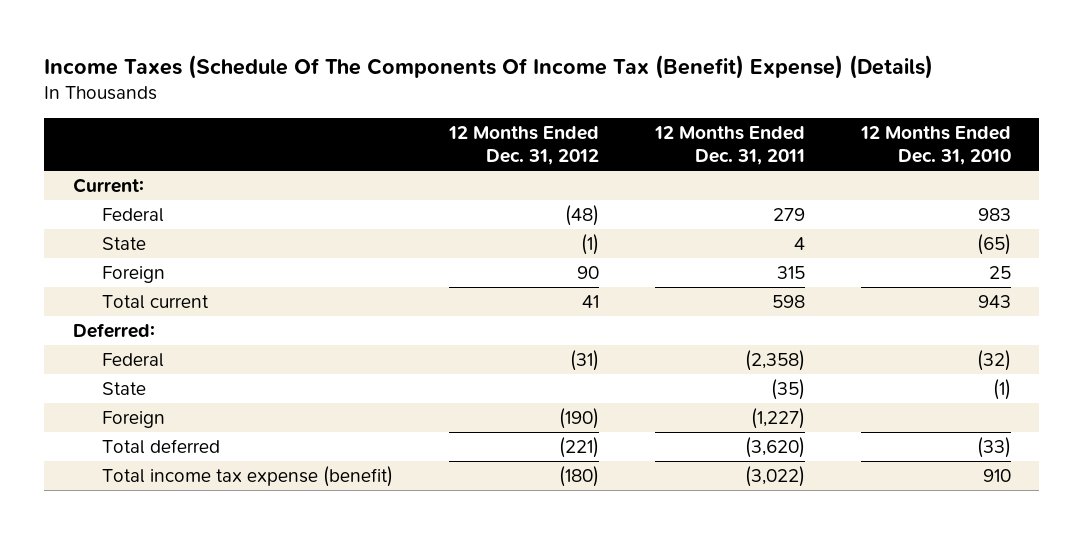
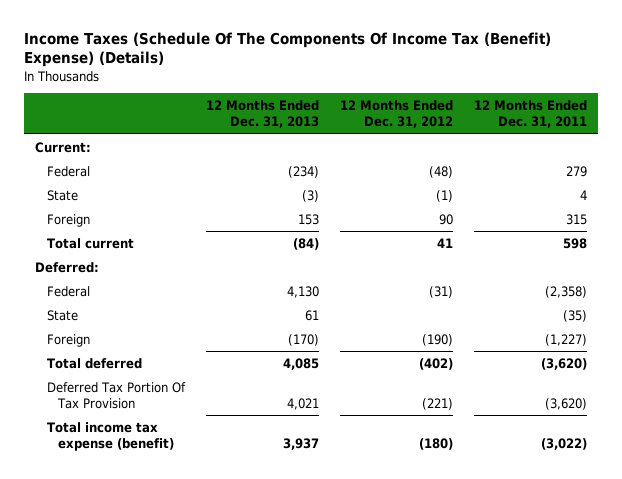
[860,126,1012,166] 12 Months Ended Dec. 31, 2010 -> none
none -> [205,100,319,129] 12 Months Ended Dec. 31, 2013
[558,436,599,458] (221) -> [418,357,453,370] (402)
none -> [46,381,186,409] Deferred Tax Portion Of Tax Provision

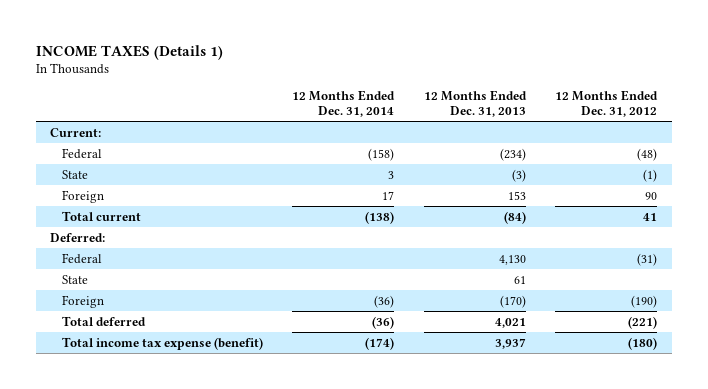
[24,31,552,68] Income Taxes (Schedule Of The Components Of Income Tax (Benefit) Expense) (Details) -> [35,44,223,60] INCOME TAXES (Details 1)
[474,100,588,129] 12 Months Ended Dec. 31, 2011 -> none
none -> [292,90,396,118] 12 Months Ended Dec. 31, 2014
[46,381,186,409] Deferred Tax Portion Of Tax Provision -> none
[282,357,319,370] 4,085 -> [494,317,526,328] 4,021
[418,357,453,370] (402) -> [628,315,658,329] (221)

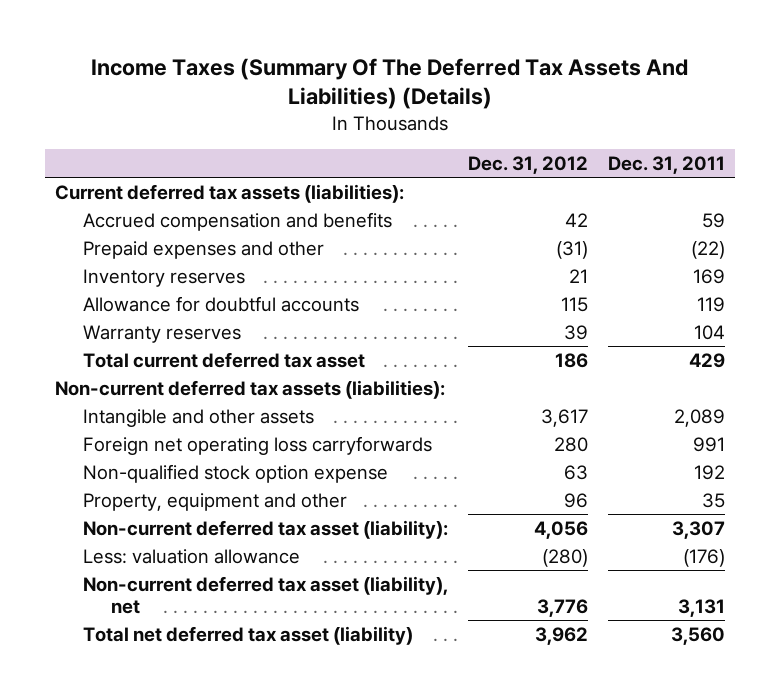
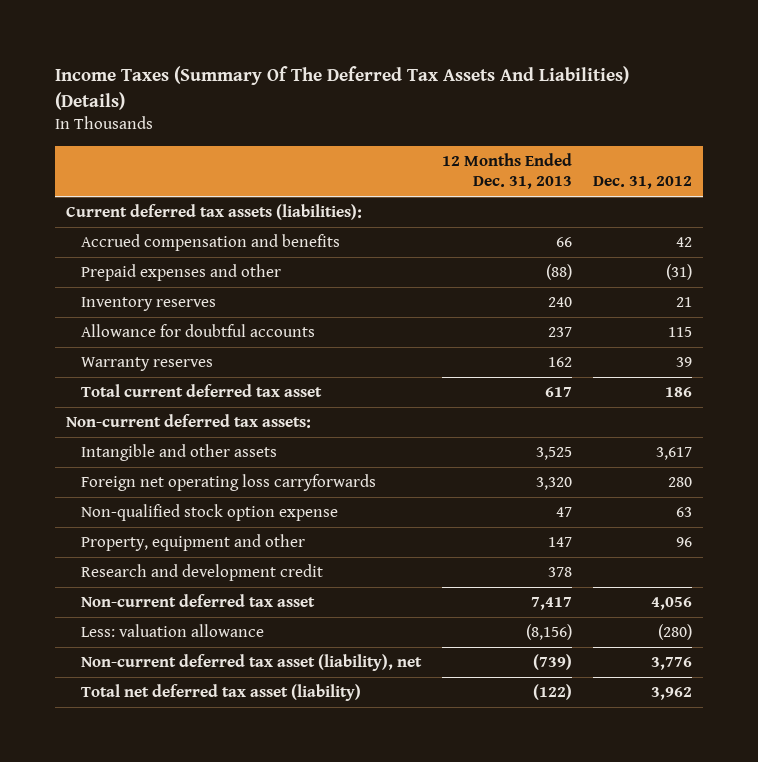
[608,155,726,174] Dec. 31, 2011 -> none
none -> [442,152,573,190] 12 Months Ended Dec. 31, 2013
[55,379,446,399] Non-current deferred tax assets (liabilities): -> [65,414,311,429] Non-current deferred tax assets:
none -> [80,564,323,582] Research and development credit
[83,519,449,539] Non-current deferred tax asset (liability): -> [80,594,315,608] Non-current deferred tax asset

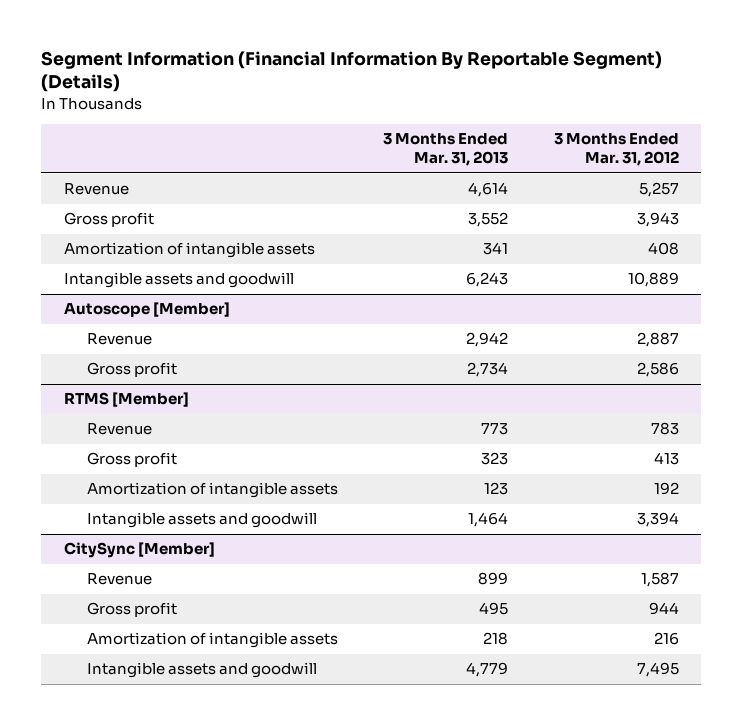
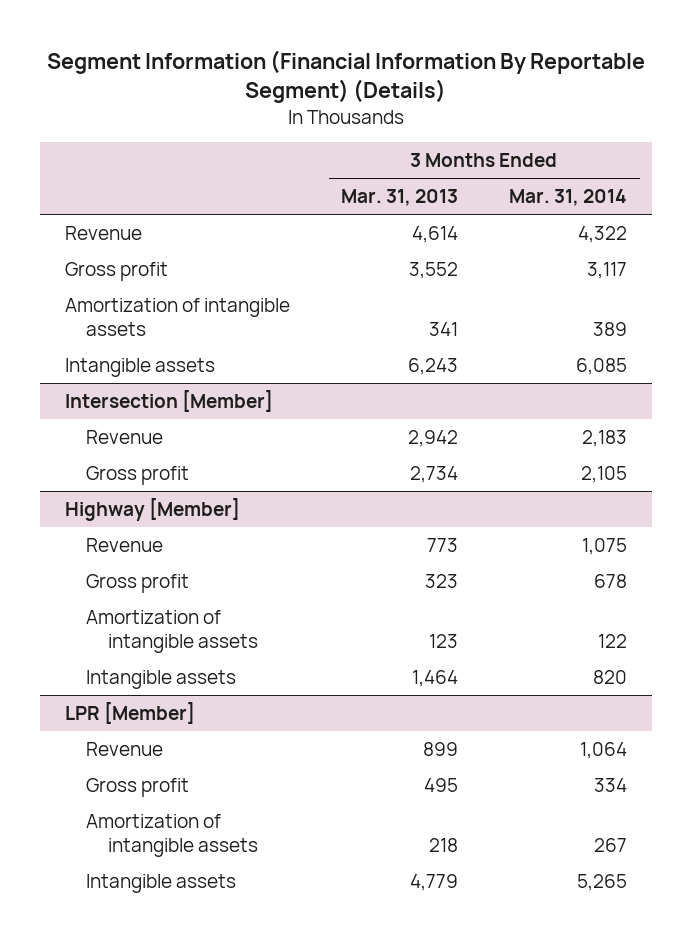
[553,133,679,167] 3 Months Ended Mar. 31, 2012 -> none
none -> [509,188,628,206] Mar. 31, 2014
[63,302,230,318] Autoscope [Member] -> none
[63,272,294,289] Intangible assets and goodwill -> [65,357,216,377] Intangible assets
none -> [65,389,274,412] Intersection [Member]
[63,392,189,408] RTMS [Member] -> none
none -> [65,497,241,521] Highway [Member]
[63,542,215,559] CitySync [Member] -> none
[86,512,317,529] Intangible assets and goodwill -> [86,669,237,689] Intangible assets
none -> [65,701,196,724] LPR [Member]
[86,662,317,679] Intangible assets and goodwill -> [86,873,237,893] Intangible assets

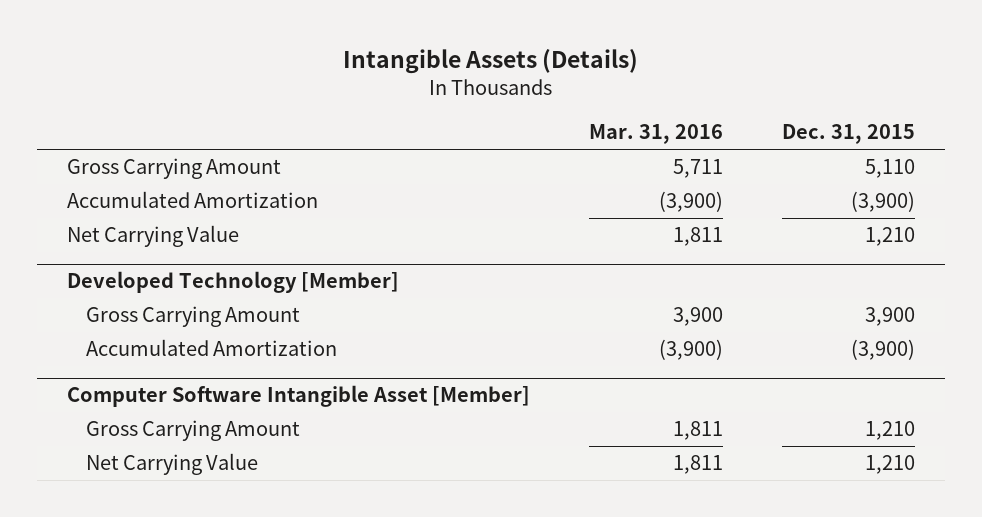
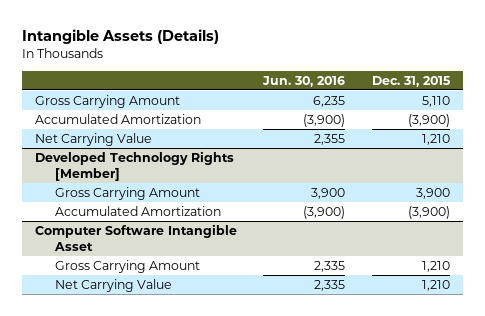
[589,124,724,145] Mar. 31, 2016 -> none
none -> [262,75,346,87] Jun. 30, 2016
[67,271,400,294] Developed Technology [Member] -> [34,150,234,181] Developed Technology Rights [Member]
[67,385,531,408] Computer Software Intangible Asset [Member] -> [34,223,237,251] Computer Software Intangible Asset

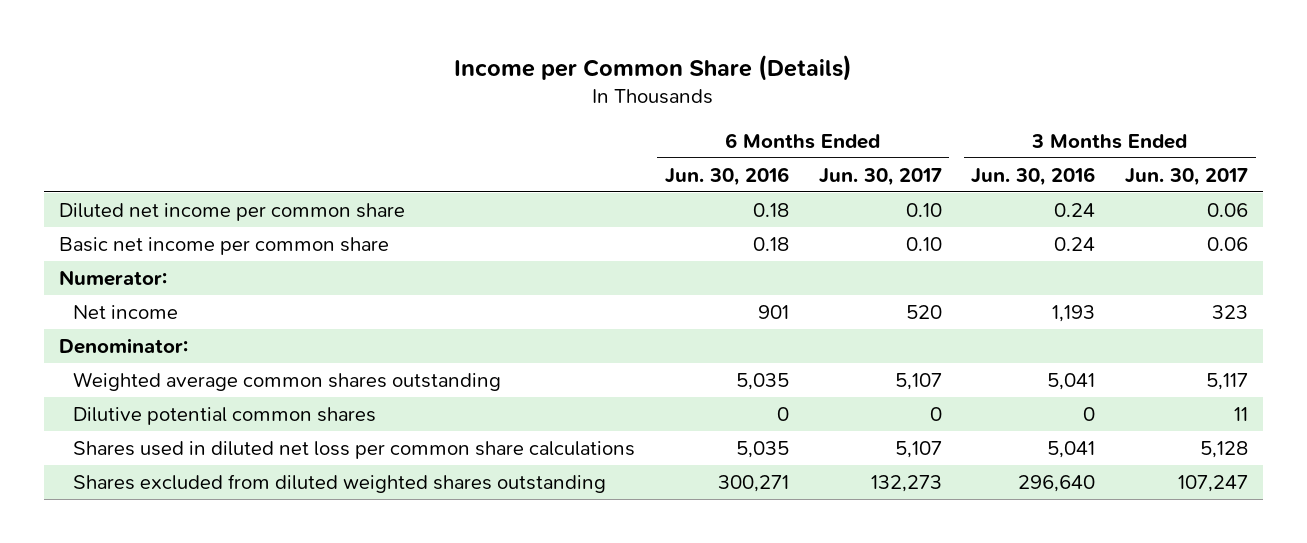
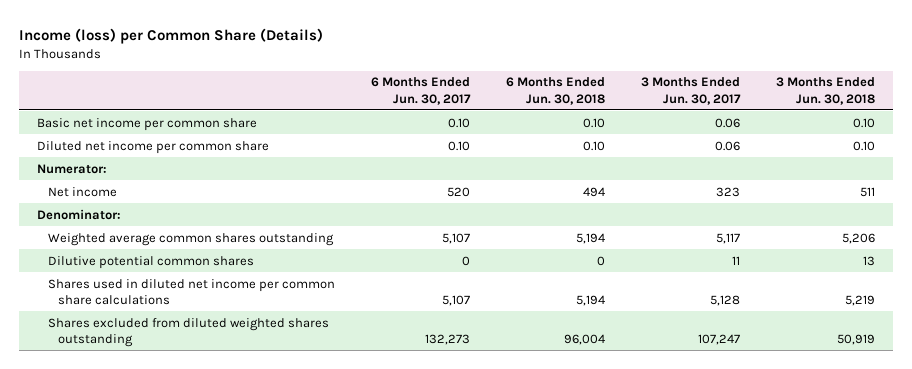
[454,54,853,81] Income per Common Share (Details) -> [19,27,324,44] Income (loss) per Common Share (Details)
[664,166,789,186] Jun. 30, 2016 -> none
[971,166,1096,186] Jun. 30, 2016 -> none
none -> [505,77,605,105] 6 Months Ended Jun. 30, 2018
none -> [775,77,875,105] 3 Months Ended Jun. 30, 2018
[58,202,405,221] Diluted net income per common share -> [37,140,270,154] Diluted net income per common share
[73,440,636,459] Shares used in diluted net loss per common share calculations -> [47,278,335,305] Shares used in diluted net income per common share calculations

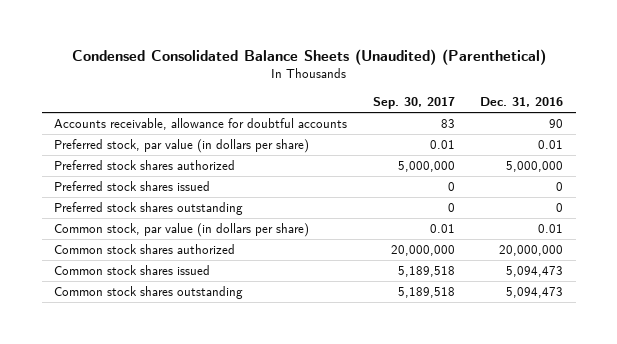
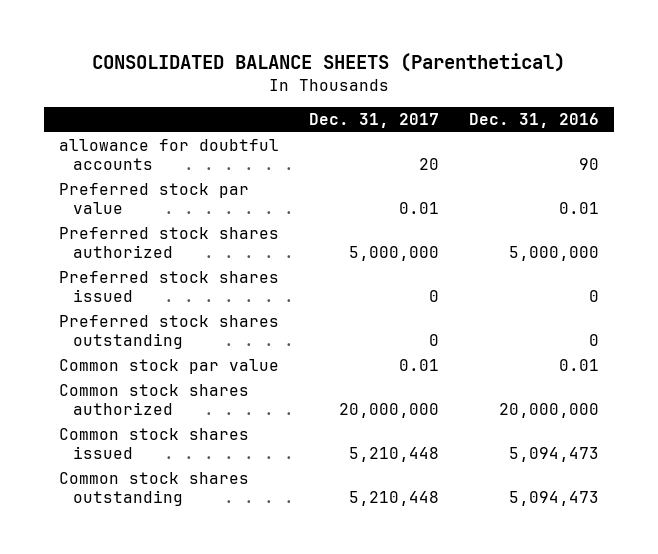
[71,49,546,66] Condensed Consolidated Balance Sheets (Unaudited) (Parenthetical) -> [91,53,565,73] CONSOLIDATED BALANCE SHEETS (Parenthetical)
[372,96,455,109] Sep. 30, 2017 -> none
none -> [308,113,439,129] Dec. 31, 2017
[54,118,348,131] Accounts receivable, allowance for doubtful accounts -> [58,139,279,171] allowance for doubtful accounts
[54,139,310,154] Preferred stock, par value (in dollars per share) -> [58,183,249,215] Preferred stock par value
[54,223,310,238] Common stock, par value (in dollars per share) -> [58,359,279,375] Common stock par value

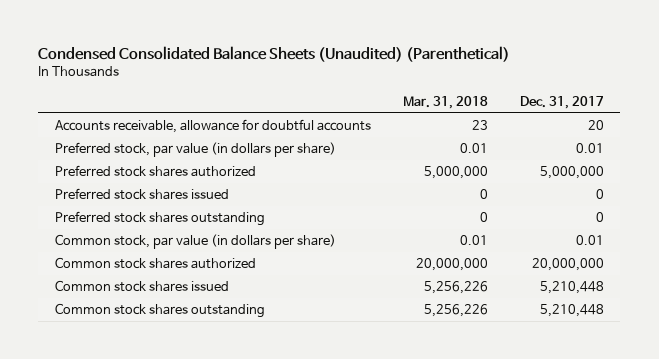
[91,53,565,73] CONSOLIDATED BALANCE SHEETS (Parenthetical) -> [38,45,511,62] Condensed Consolidated Balance Sheets (Unaudited) (Parenthetical)
[468,113,599,129] Dec. 31, 2016 -> none
none -> [402,95,488,109] Mar. 31, 2018
[58,139,279,171] allowance for doubtful accounts -> [54,119,371,134] Accounts receivable, allowance for doubtful accounts
[58,183,249,215] Preferred stock par value -> [54,142,336,158] Preferred stock, par value (in dollars per share)
[58,359,279,375] Common stock par value -> [54,234,336,250] Common stock, par value (in dollars per share)

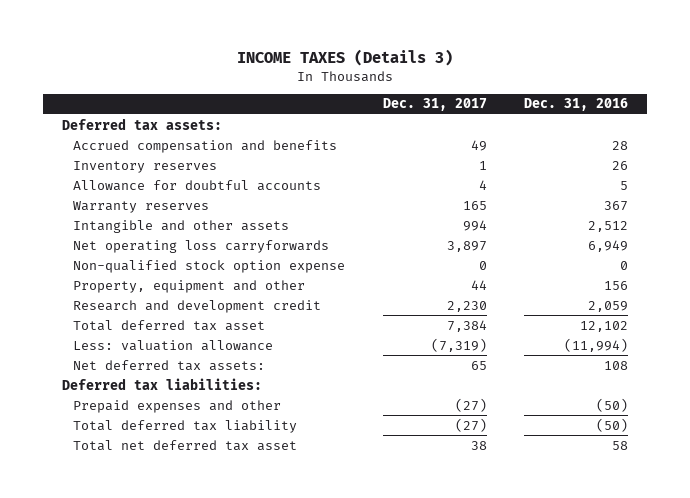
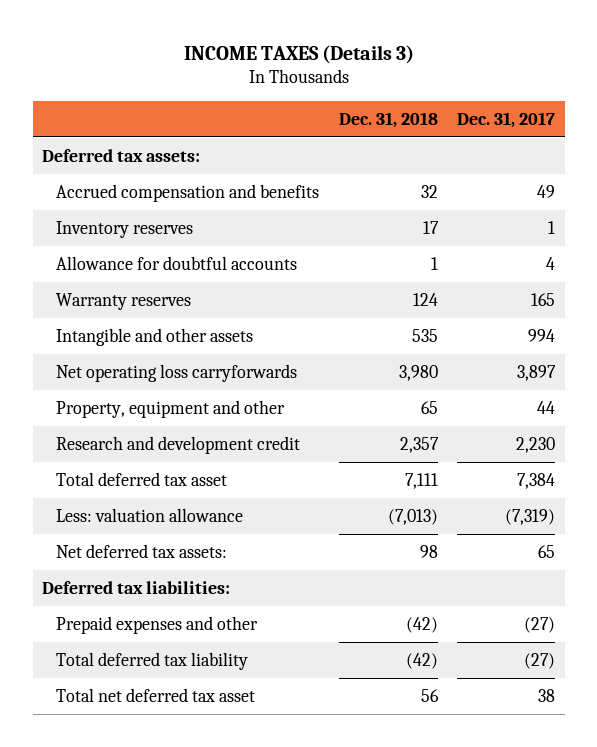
[524,98,629,112] Dec. 31, 2016 -> none
none -> [338,111,438,128] Dec. 31, 2018
[73,259,346,273] Non-qualified stock option expense -> none

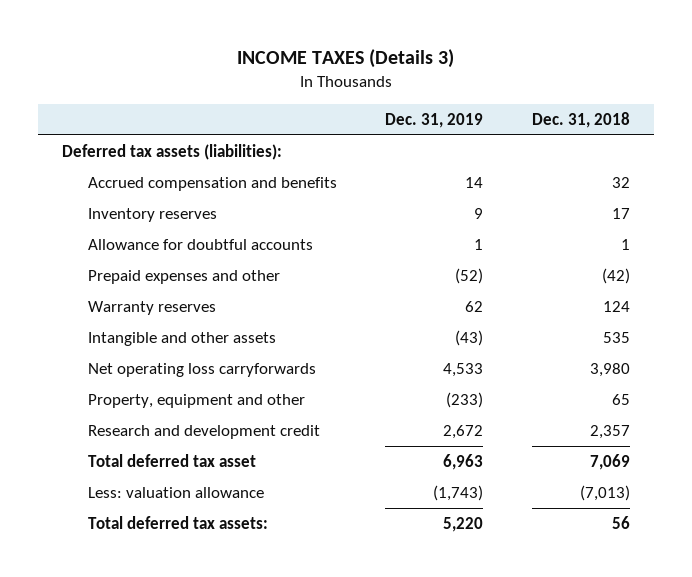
[456,111,555,128] Dec. 31, 2017 -> none
none -> [385,112,484,128] Dec. 31, 2019
[42,148,201,162] Deferred tax assets: -> [62,144,283,161] Deferred tax assets (liabilities):
[56,615,259,634] Prepaid expenses and other -> [87,270,280,285] Prepaid expenses and other
[404,472,438,489] 7,111 -> [589,454,630,471] 7,069
[56,543,228,558] Net deferred tax assets: -> none
[42,580,231,594] Deferred tax liabilities: -> none
[56,651,249,670] Total deferred tax liability -> none
[56,687,256,702] Total net deferred tax asset -> [87,516,268,530] Total deferred tax assets:

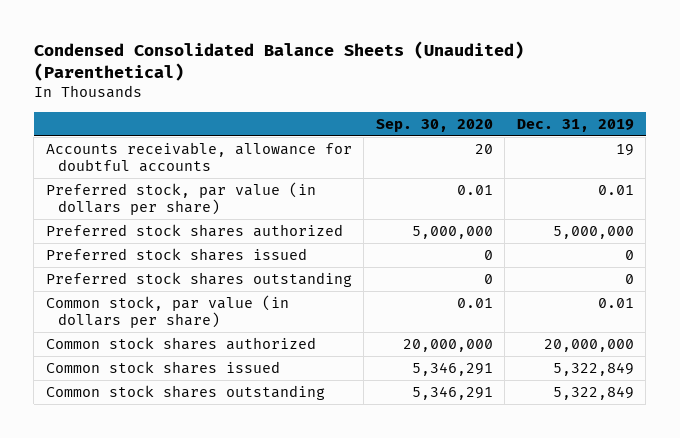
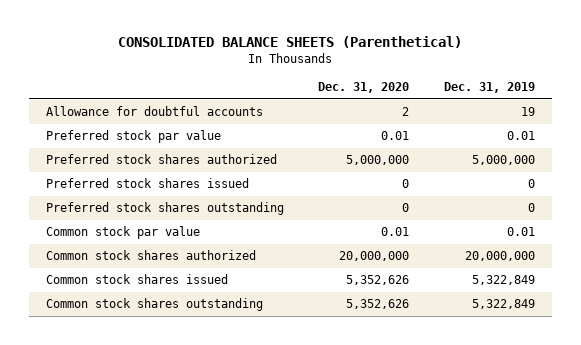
[33,40,524,82] Condensed Consolidated Balance Sheets (Unaudited) (Parenthetical) -> [118,36,463,49] CONSOLIDATED BALANCE SHEETS (Parenthetical)
[375,118,493,132] Sep. 30, 2020 -> none
none -> [318,82,410,94] Dec. 31, 2020
[45,141,352,173] Accounts receivable, allowance for doubtful accounts -> [46,106,264,117] Allowance for doubtful accounts
[45,181,316,216] Preferred stock, par value (in dollars per share) -> [46,130,222,144] Preferred stock par value
[45,294,289,329] Common stock, par value (in dollars per share) -> [46,226,201,240] Common stock par value

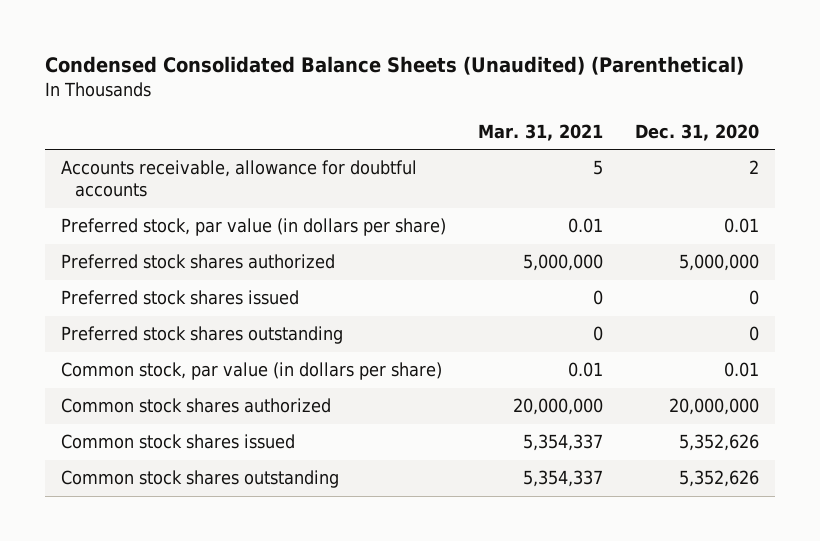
[118,36,463,49] CONSOLIDATED BALANCE SHEETS (Parenthetical) -> [45,56,745,76] Condensed Consolidated Balance Sheets (Unaudited) (Parenthetical)
[443,82,535,94] Dec. 31, 2019 -> none
none -> [478,123,604,141] Mar. 31, 2021
[46,106,264,117] Allowance for doubtful accounts -> [61,160,418,198] Accounts receivable, allowance for doubtful accounts
[46,130,222,144] Preferred stock par value -> [61,218,447,237] Preferred stock, par value (in dollars per share)
[46,226,201,240] Common stock par value -> [61,362,443,381] Common stock, par value (in dollars per share)

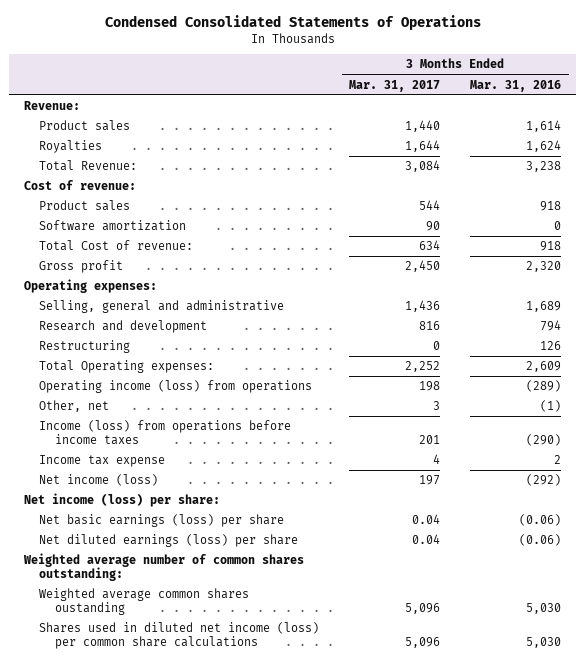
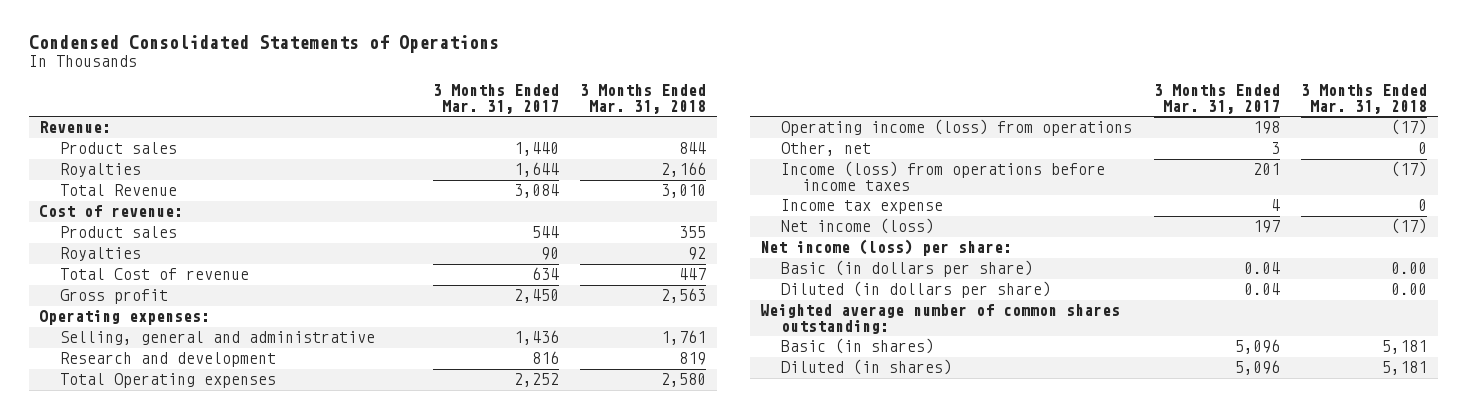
[470,79,562,92] Mar. 31, 2016 -> none
none -> [579,84,706,115] 3 Months Ended Mar. 31, 2018
[39,160,138,172] Total Revenue: -> [60,184,178,197] Total Revenue
[39,220,187,232] Software amortization -> none
none -> [60,247,142,262] Royalties
[39,240,194,252] Total Cost of revenue: -> [60,268,250,281] Total Cost of revenue
[39,340,131,354] Restructuring -> none
[39,360,215,374] Total Operating expenses: -> [60,373,277,389] Total Operating expenses
[39,514,285,528] Net basic earnings (loss) per share -> [781,260,1034,278] Basic (in dollars per share)
[39,534,299,548] Net diluted earnings (loss) per share -> [781,281,1052,299] Diluted (in dollars per share)
[39,588,250,616] Weighted average common shares oustanding -> [781,338,935,355] Basic (in shares)
[39,622,320,650] Shares used in diluted net income (loss) per common share calculations -> [781,359,953,376] Diluted (in shares)

